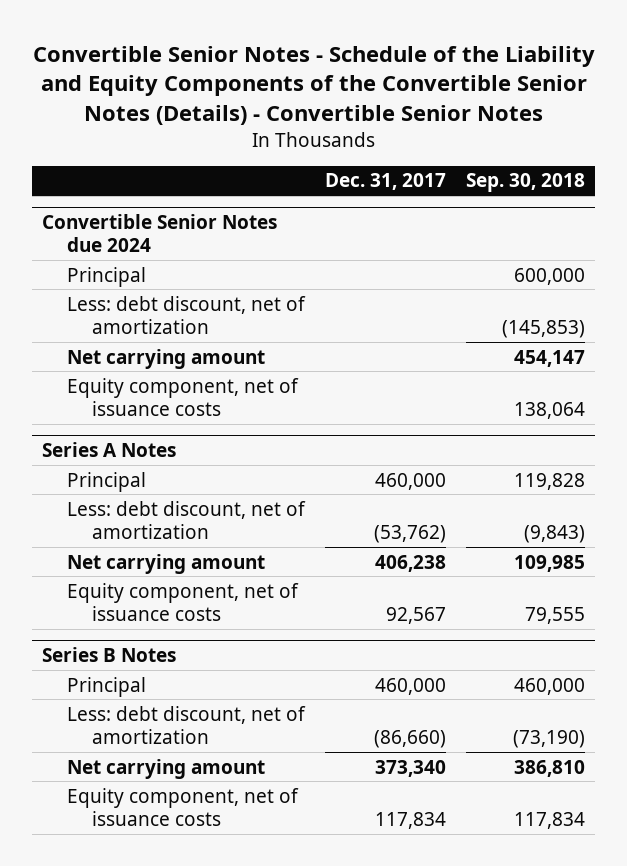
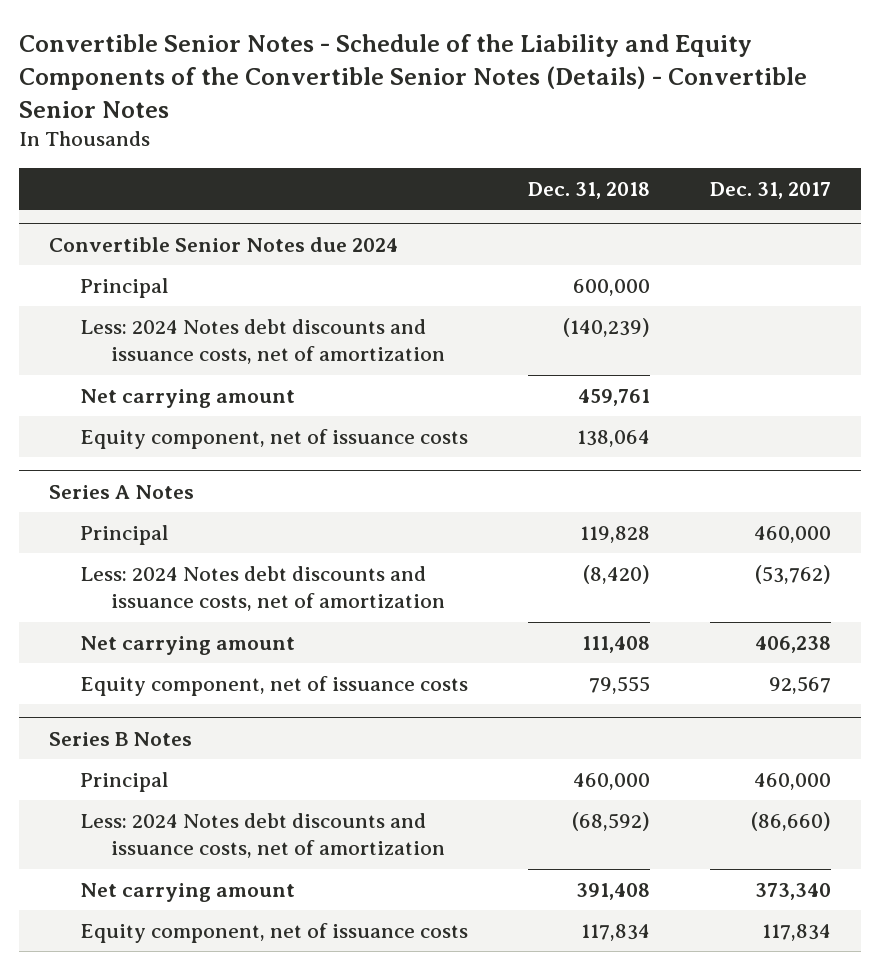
[466,173,586,193] Sep. 30, 2018 -> none
none -> [527,181,650,199] Dec. 31, 2018
[67,295,307,334] Less: debt discount, net of amortization -> [79,319,445,365] Less: 2024 Notes debt discounts and issuance costs, net of amortization
[67,500,307,539] Less: debt discount, net of amortization -> [79,566,445,612] Less: 2024 Notes debt discounts and issuance costs, net of amortization
[67,705,307,744] Less: debt discount, net of amortization -> [79,813,445,859] Less: 2024 Notes debt discounts and issuance costs, net of amortization

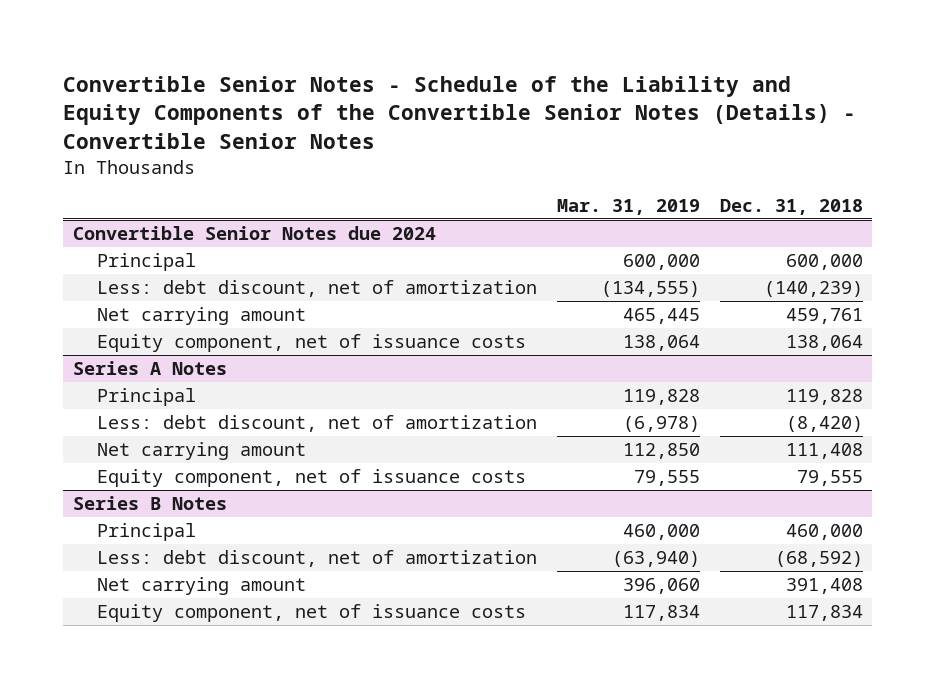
[709,181,831,199] Dec. 31, 2017 -> none
none -> [556,199,700,216] Mar. 31, 2019
[79,319,445,365] Less: 2024 Notes debt discounts and issuance costs, net of amortization -> [97,279,538,297] Less: debt discount, net of amortization
[79,566,445,612] Less: 2024 Notes debt discounts and issuance costs, net of amortization -> [97,414,538,432] Less: debt discount, net of amortization
[79,813,445,859] Less: 2024 Notes debt discounts and issuance costs, net of amortization -> [97,549,538,567] Less: debt discount, net of amortization

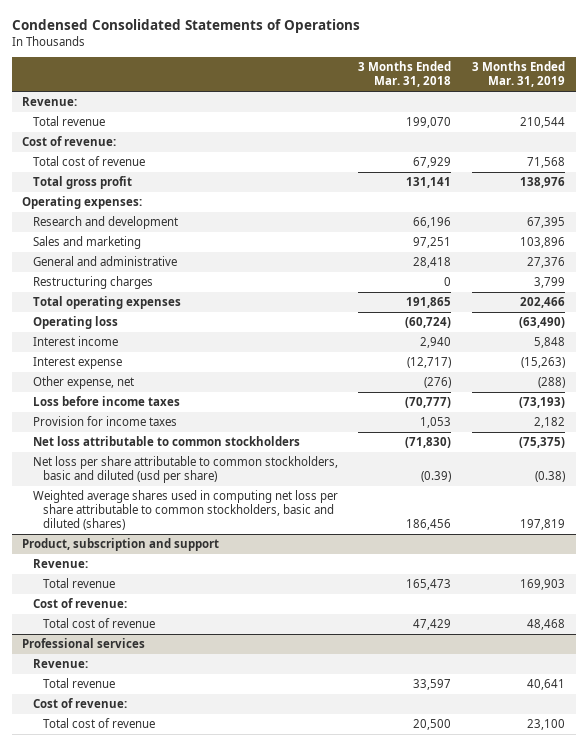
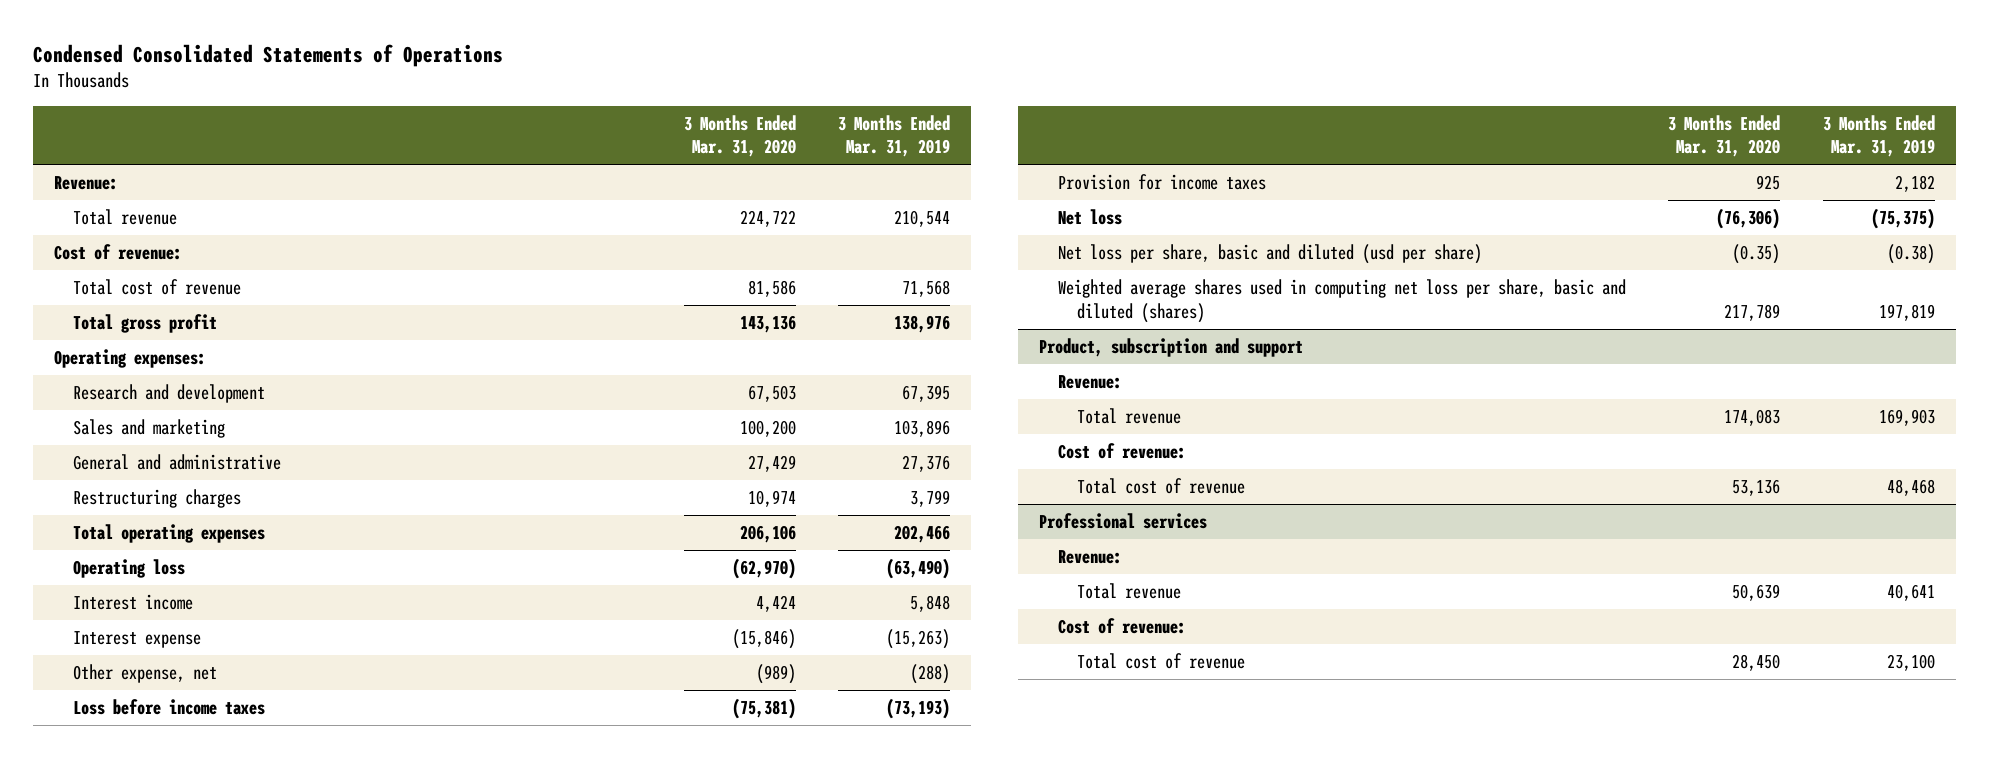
[358,61,452,88] 3 Months Ended Mar. 31, 2018 -> none
none -> [683,114,796,158] 3 Months Ended Mar. 31, 2020
[32,436,300,447] Net loss attributable to common stockholders -> [1057,208,1122,225] Net loss
[32,456,338,484] Net loss per share attributable to common stockholders, basic and diluted (usd per share) -> [1057,243,1482,264] Net loss per share, basic and diluted (usd per share)
[32,490,338,530] Weighted average shares used in computing net loss per share attributable to common stockholders, basic and diluted (shares) -> [1057,278,1626,323] Weighted average shares used in computing net loss per share, basic and diluted (shares)

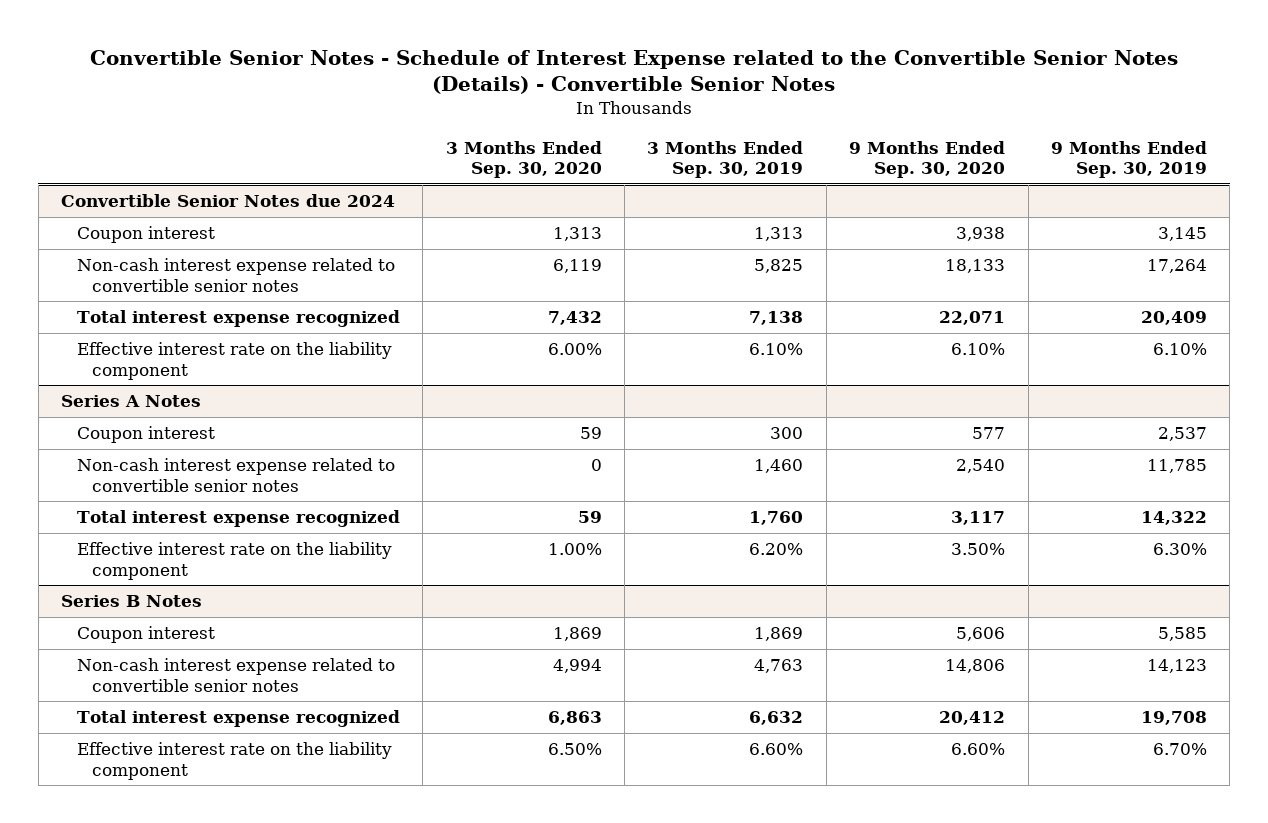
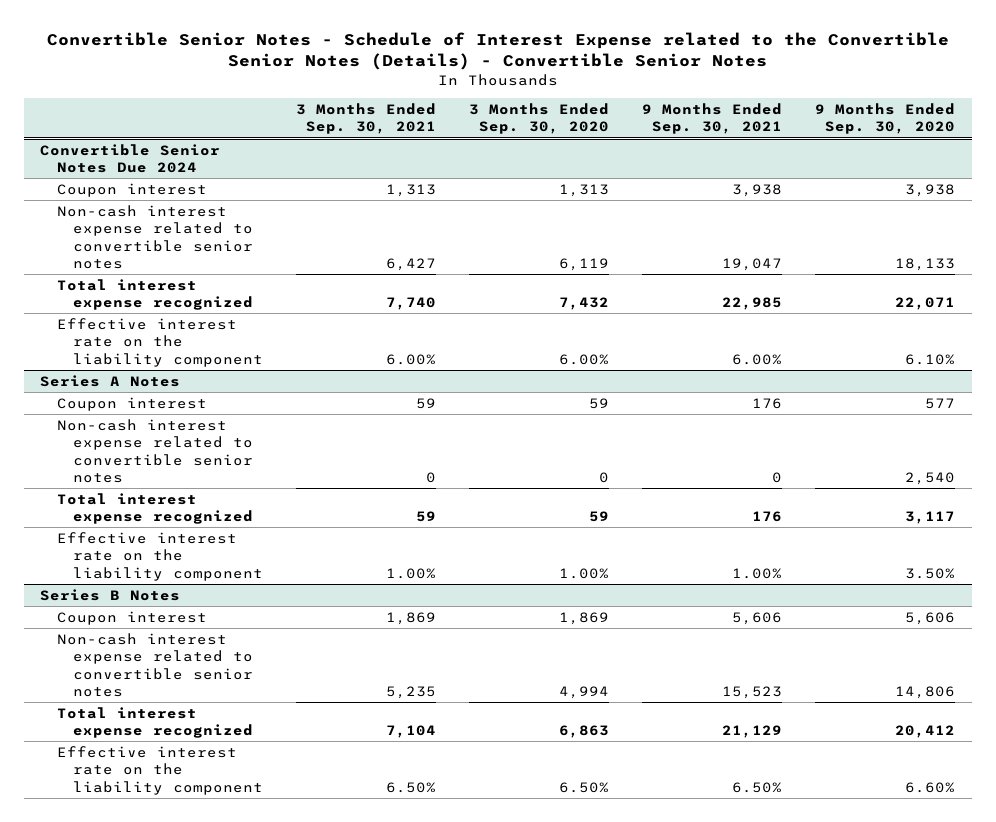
[647,140,804,179] 3 Months Ended Sep. 30, 2019 -> none
[1050,140,1207,179] 9 Months Ended Sep. 30, 2019 -> none
none -> [295,103,436,135] 3 Months Ended Sep. 30, 2021
none -> [642,103,783,135] 9 Months Ended Sep. 30, 2021
[61,194,396,208] Convertible Senior Notes due 2024 -> [40,143,221,174] Convertible Senior Notes Due 2024

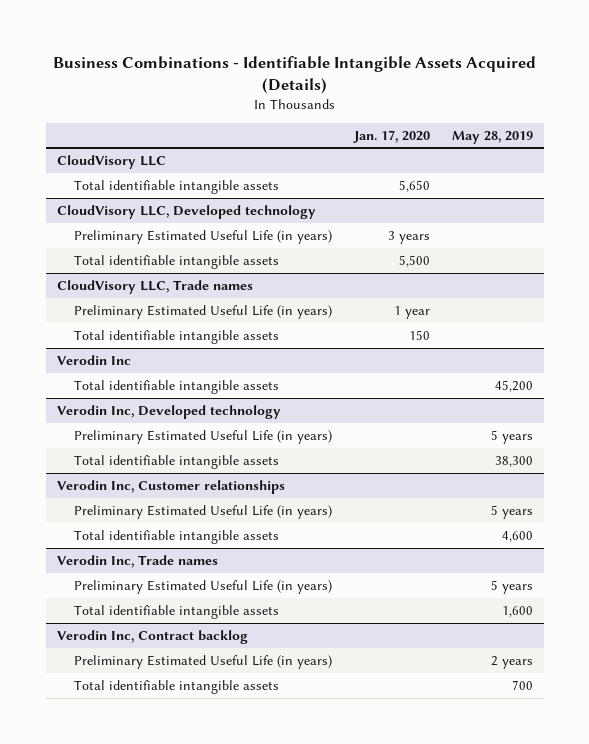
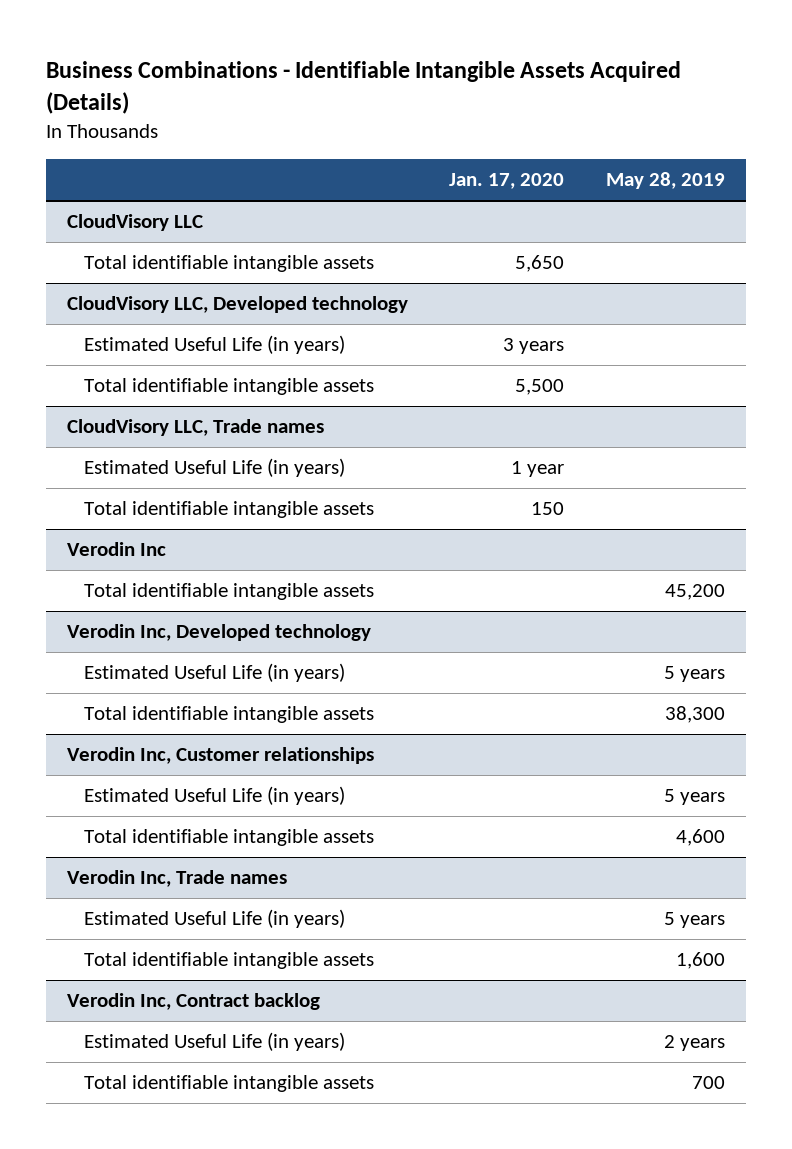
[73,229,332,244] Preliminary Estimated Useful Life (in years) -> [83,335,345,355] Estimated Useful Life (in years)
[73,304,332,319] Preliminary Estimated Useful Life (in years) -> [83,458,345,478] Estimated Useful Life (in years)
[73,429,332,444] Preliminary Estimated Useful Life (in years) -> [83,663,345,683] Estimated Useful Life (in years)
[73,504,332,519] Preliminary Estimated Useful Life (in years) -> [83,786,345,806] Estimated Useful Life (in years)
[73,579,332,594] Preliminary Estimated Useful Life (in years) -> [83,909,345,929] Estimated Useful Life (in years)
[73,654,332,669] Preliminary Estimated Useful Life (in years) -> [83,1032,345,1052] Estimated Useful Life (in years)

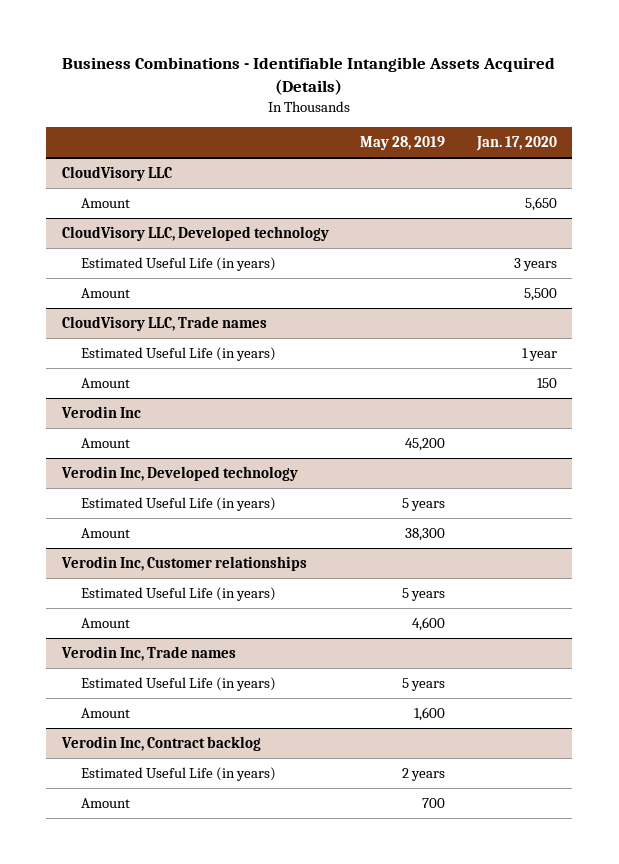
[83,255,374,273] Total identifiable intangible assets -> [81,198,131,209] Amount
[83,378,374,396] Total identifiable intangible assets -> [81,288,131,299] Amount
[83,501,374,519] Total identifiable intangible assets -> [81,378,131,389] Amount
[83,583,374,601] Total identifiable intangible assets -> [81,438,131,449] Amount
[83,706,374,724] Total identifiable intangible assets -> [81,528,131,539] Amount
[83,829,374,847] Total identifiable intangible assets -> [81,618,131,629] Amount
[83,952,374,970] Total identifiable intangible assets -> [81,708,131,719] Amount
[83,1075,374,1093] Total identifiable intangible assets -> [81,798,131,809] Amount

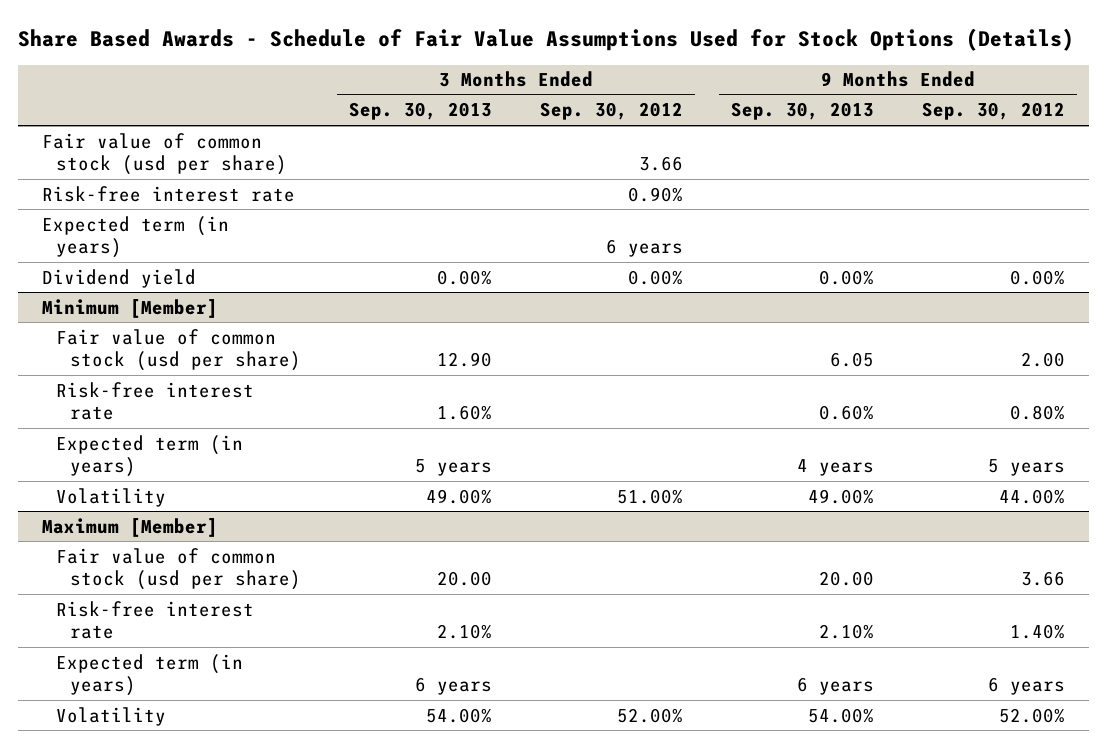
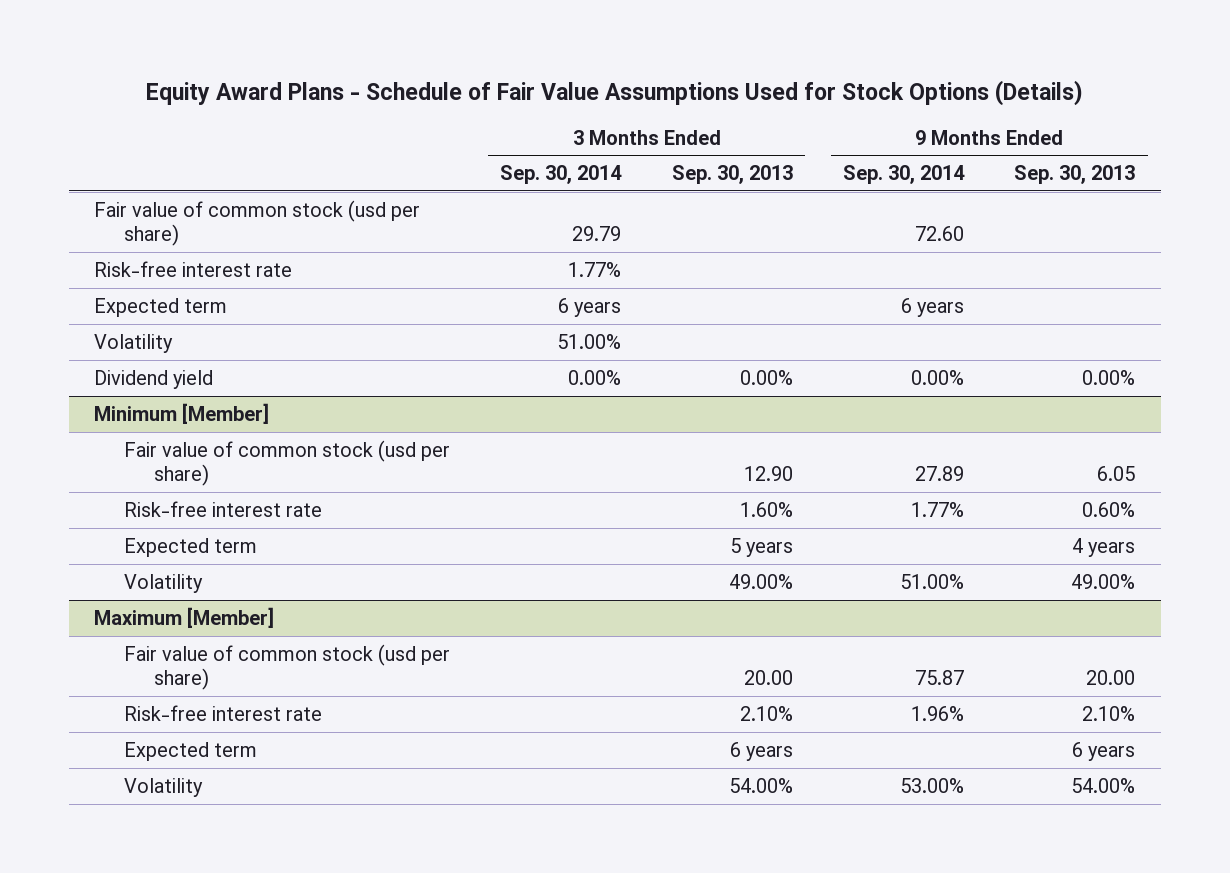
[17,28,1074,52] Share Based Awards - Schedule of Fair Value Assumptions Used for Stock Options (Details) -> [145,79,1083,106] Equity Award Plans - Schedule of Fair Value Assumptions Used for Stock Options (Details)
[539,102,683,121] Sep. 30, 2012 -> none
[921,102,1065,121] Sep. 30, 2012 -> none
none -> [500,165,623,185] Sep. 30, 2014
none -> [843,165,966,185] Sep. 30, 2014
[41,215,229,258] Expected term (in years) -> [94,297,228,317] Expected term
none -> [94,333,174,353] Volatility
[55,434,243,477] Expected term (in years) -> [124,537,258,557] Expected term
[55,653,243,696] Expected term (in years) -> [124,741,258,761] Expected term

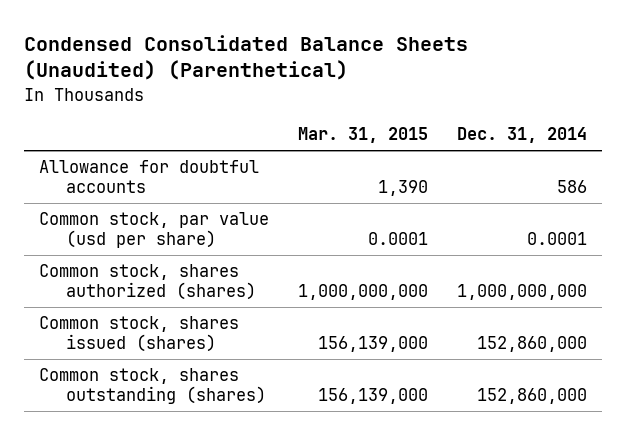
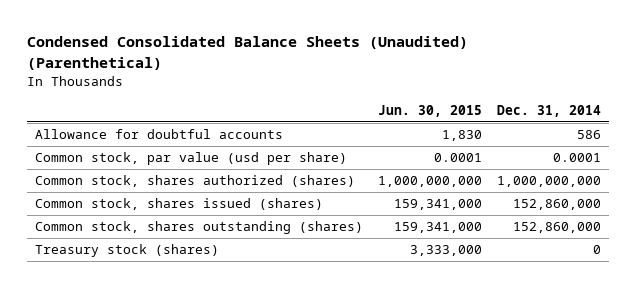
[297,127,428,144] Mar. 31, 2015 -> none
none -> [377,105,482,118] Jun. 30, 2015
none -> [34,244,219,258] Treasury stock (shares)

